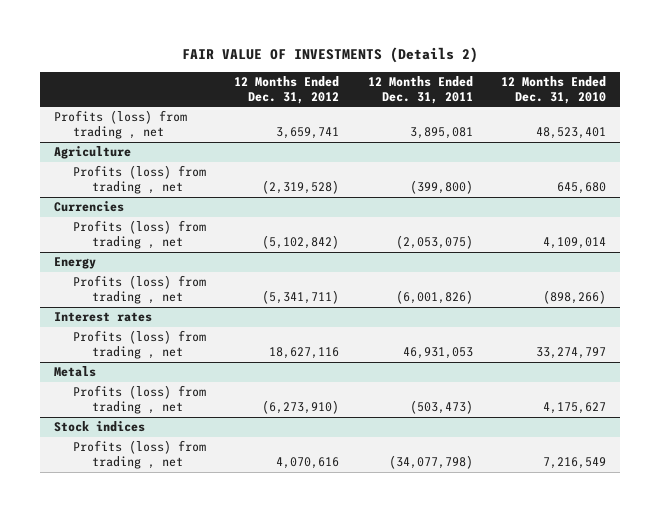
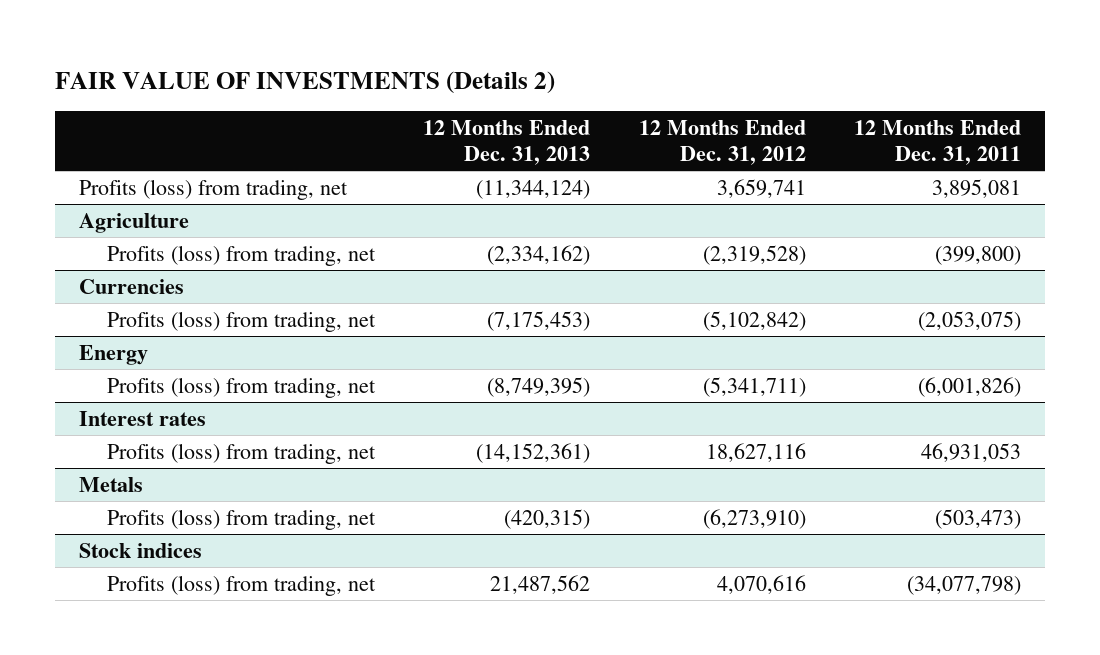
[501,75,607,104] 12 Months Ended Dec. 31, 2010 -> none
none -> [423,119,591,166] 12 Months Ended Dec. 31, 2013
[54,110,188,140] Profits (loss) from trading , net -> [79,178,349,200] Profits (loss) from trading, net
[73,165,207,195] Profits (loss) from trading , net -> [106,244,376,266] Profits (loss) from trading, net
[73,220,207,250] Profits (loss) from trading , net -> [106,310,376,332] Profits (loss) from trading, net
[73,275,207,305] Profits (loss) from trading , net -> [106,376,376,398] Profits (loss) from trading, net
[73,330,207,360] Profits (loss) from trading , net -> [106,442,376,464] Profits (loss) from trading, net
[73,385,207,415] Profits (loss) from trading , net -> [106,508,376,530] Profits (loss) from trading, net
[73,440,207,470] Profits (loss) from trading , net -> [106,574,376,596] Profits (loss) from trading, net

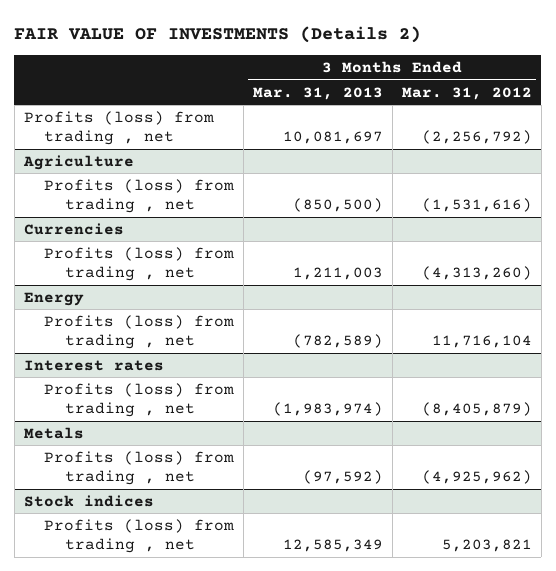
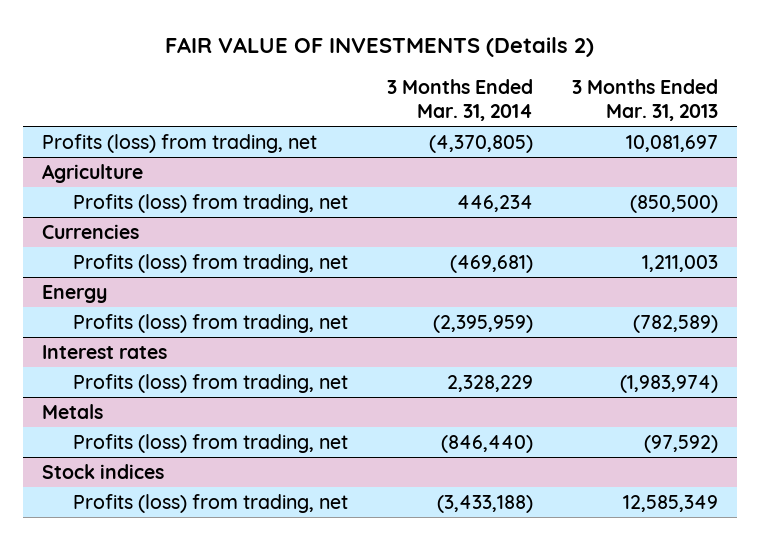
[401,86,532,100] Mar. 31, 2012 -> none
none -> [386,79,533,121] 3 Months Ended Mar. 31, 2014
[23,110,214,146] Profits (loss) from trading , net -> [42,134,318,154] Profits (loss) from trading, net
[44,178,235,214] Profits (loss) from trading , net -> [72,194,348,214] Profits (loss) from trading, net
[44,246,235,282] Profits (loss) from trading , net -> [72,254,348,274] Profits (loss) from trading, net
[44,314,235,350] Profits (loss) from trading , net -> [72,314,348,334] Profits (loss) from trading, net
[44,382,235,418] Profits (loss) from trading , net -> [72,374,348,394] Profits (loss) from trading, net
[44,450,235,486] Profits (loss) from trading , net -> [72,434,348,454] Profits (loss) from trading, net
[44,518,235,554] Profits (loss) from trading , net -> [72,494,348,514] Profits (loss) from trading, net

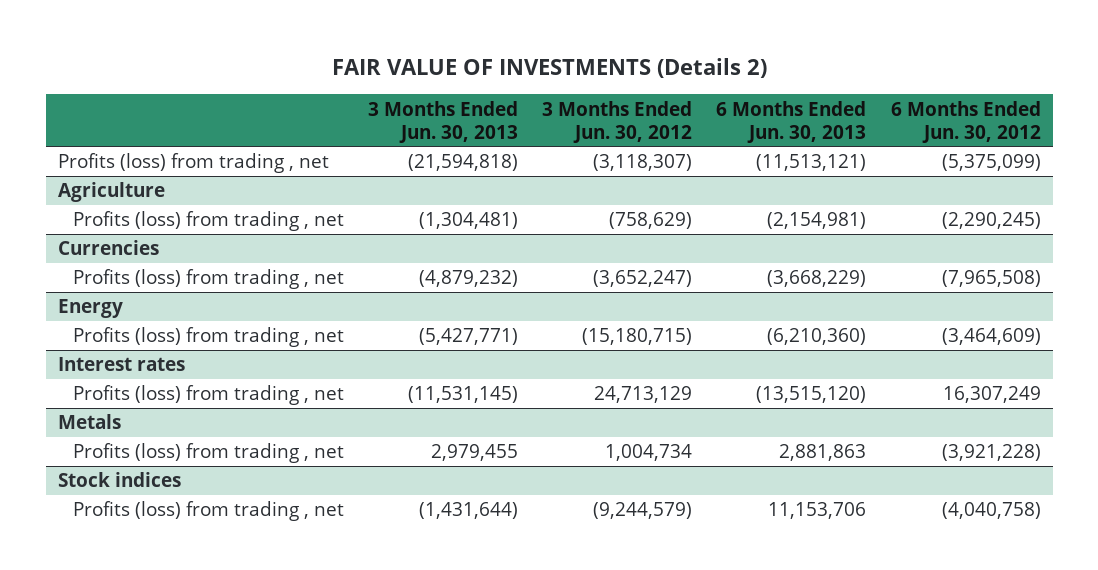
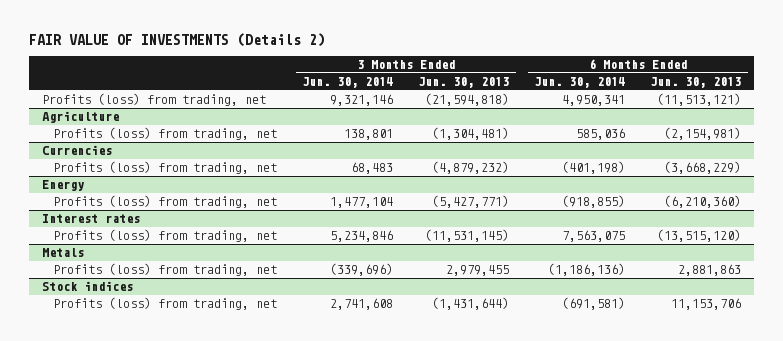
[542,100,693,143] 3 Months Ended Jun. 30, 2012 -> none
[890,100,1041,143] 6 Months Ended Jun. 30, 2012 -> none
none -> [302,77,394,89] Jun. 30, 2014
none -> [534,77,626,89] Jun. 30, 2014
[57,153,329,174] Profits (loss) from trading , net -> [41,93,266,107] Profits (loss) from trading, net
[73,211,345,232] Profits (loss) from trading , net -> [53,127,278,141] Profits (loss) from trading, net
[73,269,345,290] Profits (loss) from trading , net -> [53,161,278,175] Profits (loss) from trading, net
[73,327,345,348] Profits (loss) from trading , net -> [53,195,278,209] Profits (loss) from trading, net
[73,385,345,406] Profits (loss) from trading , net -> [53,229,278,243] Profits (loss) from trading, net
[73,443,345,464] Profits (loss) from trading , net -> [53,263,278,277] Profits (loss) from trading, net
[73,501,345,522] Profits (loss) from trading , net -> [53,297,278,311] Profits (loss) from trading, net

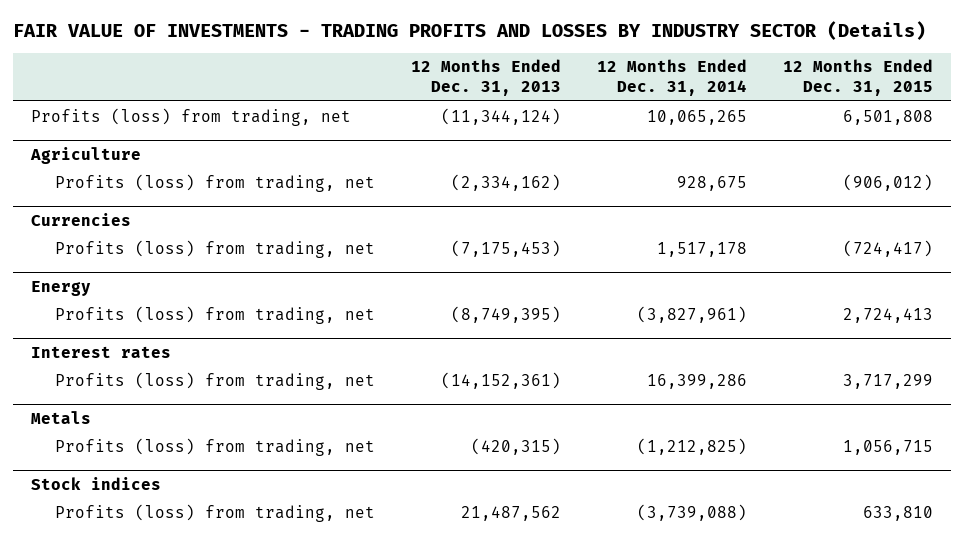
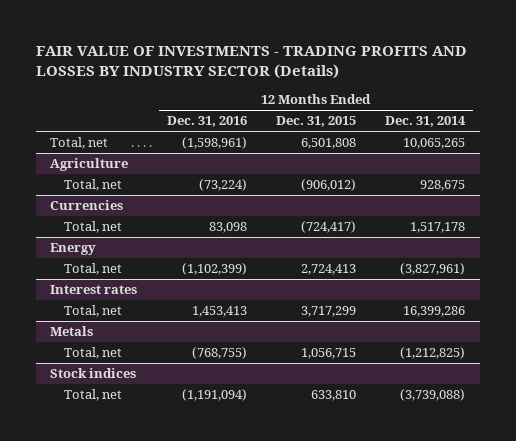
[411,59,562,97] 12 Months Ended Dec. 31, 2013 -> none
none -> [166,116,247,128] Dec. 31, 2016
[31,107,352,126] Profits (loss) from trading, net -> [50,137,109,150] Total, net
[55,173,376,192] Profits (loss) from trading, net -> [63,179,122,192] Total, net
[55,239,376,258] Profits (loss) from trading, net -> [63,221,122,234] Total, net
[55,305,376,324] Profits (loss) from trading, net -> [63,263,122,276] Total, net
[55,371,376,390] Profits (loss) from trading, net -> [63,305,122,318] Total, net
[55,437,376,456] Profits (loss) from trading, net -> [63,347,122,360] Total, net
[55,503,376,522] Profits (loss) from trading, net -> [63,389,122,402] Total, net

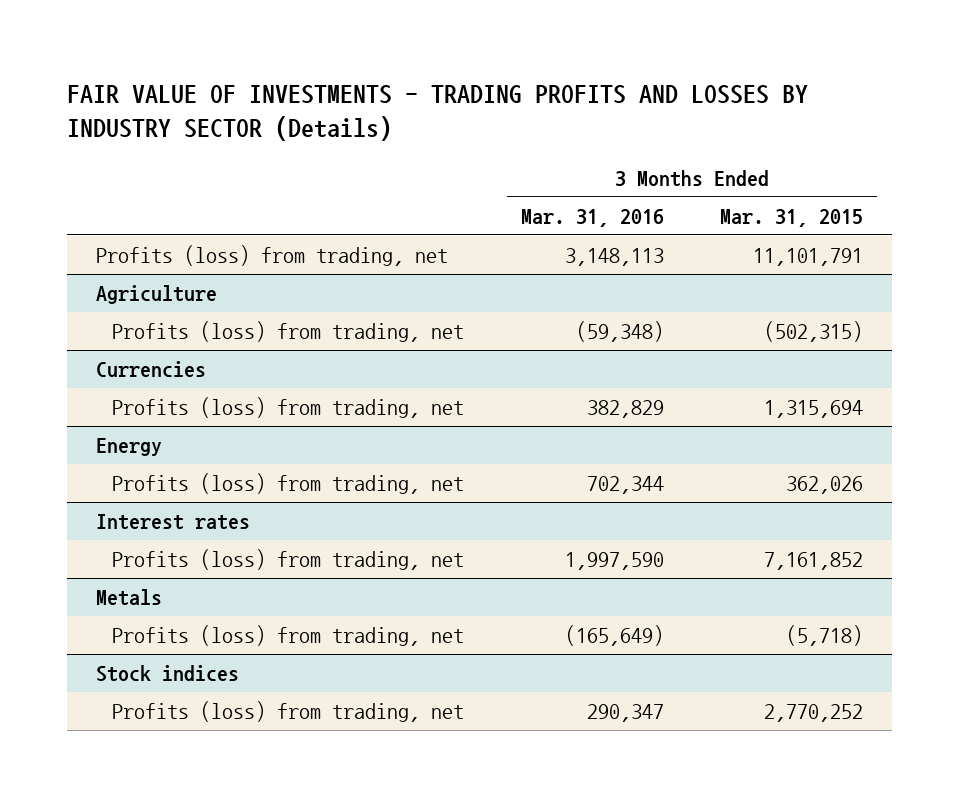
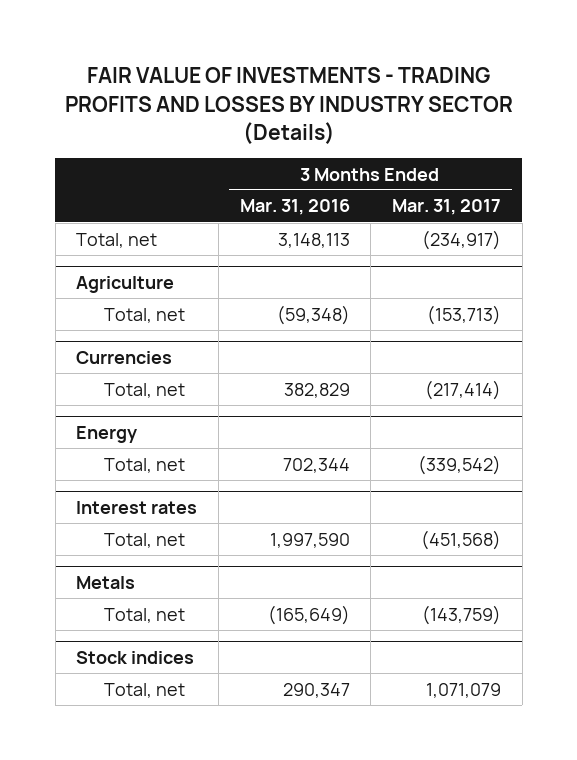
[720,208,864,227] Mar. 31, 2015 -> none
none -> [391,199,501,216] Mar. 31, 2017
[95,245,448,267] Profits (loss) from trading, net -> [76,232,158,248] Total, net
[112,321,465,343] Profits (loss) from trading, net -> [103,307,185,323] Total, net
[112,397,465,419] Profits (loss) from trading, net -> [103,382,185,398] Total, net
[112,473,465,495] Profits (loss) from trading, net -> [103,457,185,473] Total, net
[112,549,465,571] Profits (loss) from trading, net -> [103,532,185,548] Total, net
[112,625,465,647] Profits (loss) from trading, net -> [103,607,185,623] Total, net
[112,701,465,723] Profits (loss) from trading, net -> [103,682,185,698] Total, net

